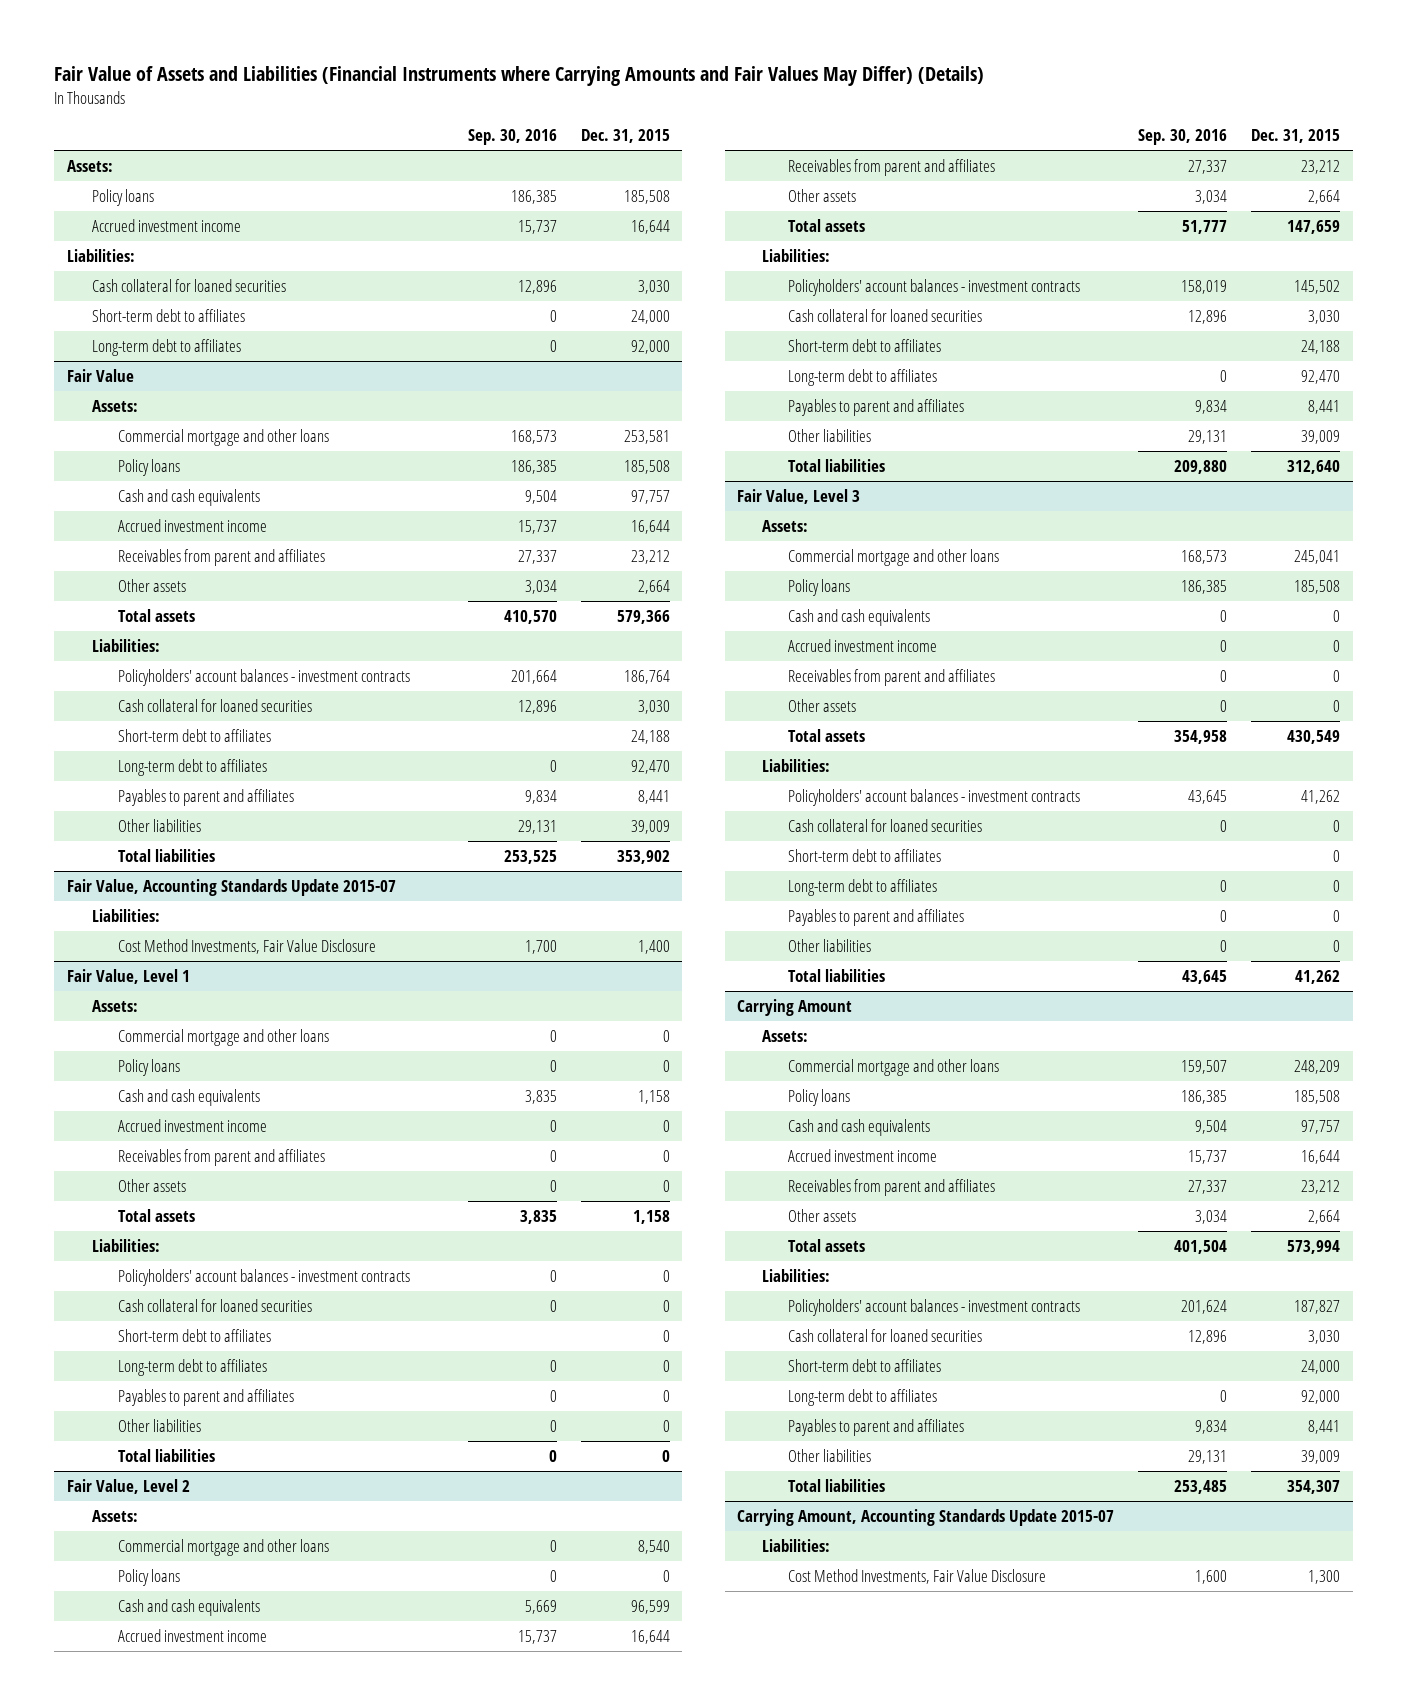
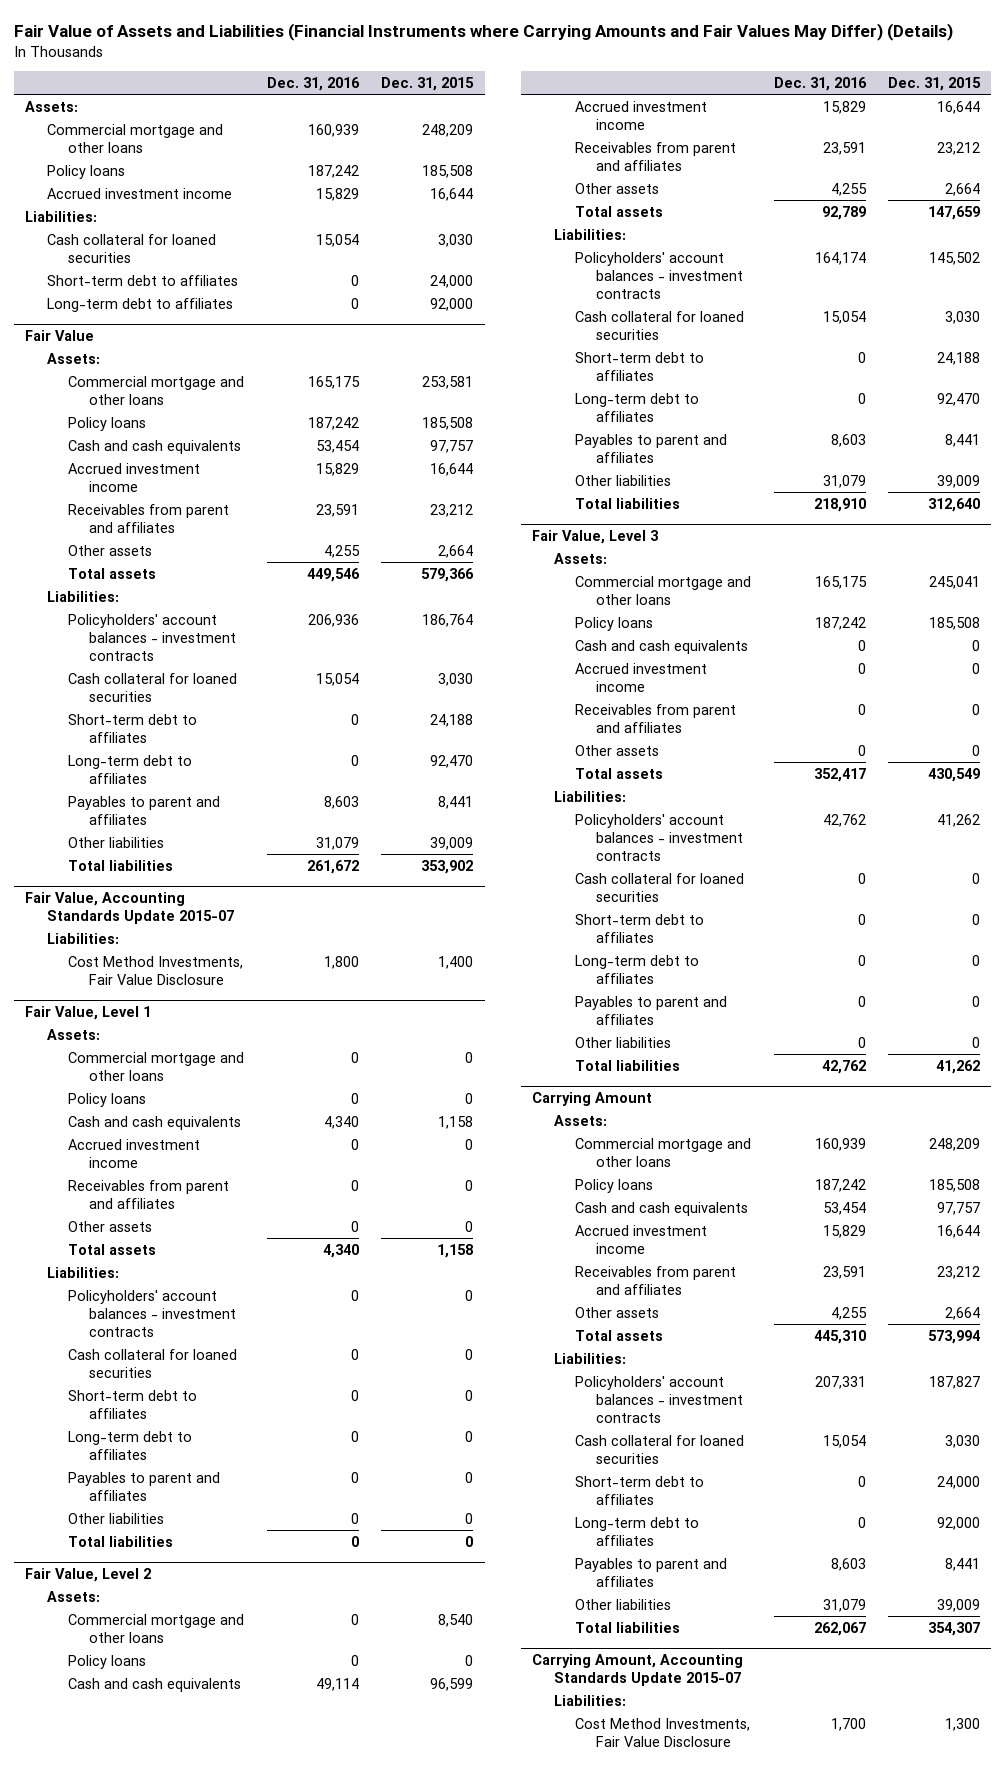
[467,129,557,146] Sep. 30, 2016 -> none
none -> [266,77,360,92] Dec. 31, 2016
none -> [46,123,223,153] Commercial mortgage and other loans

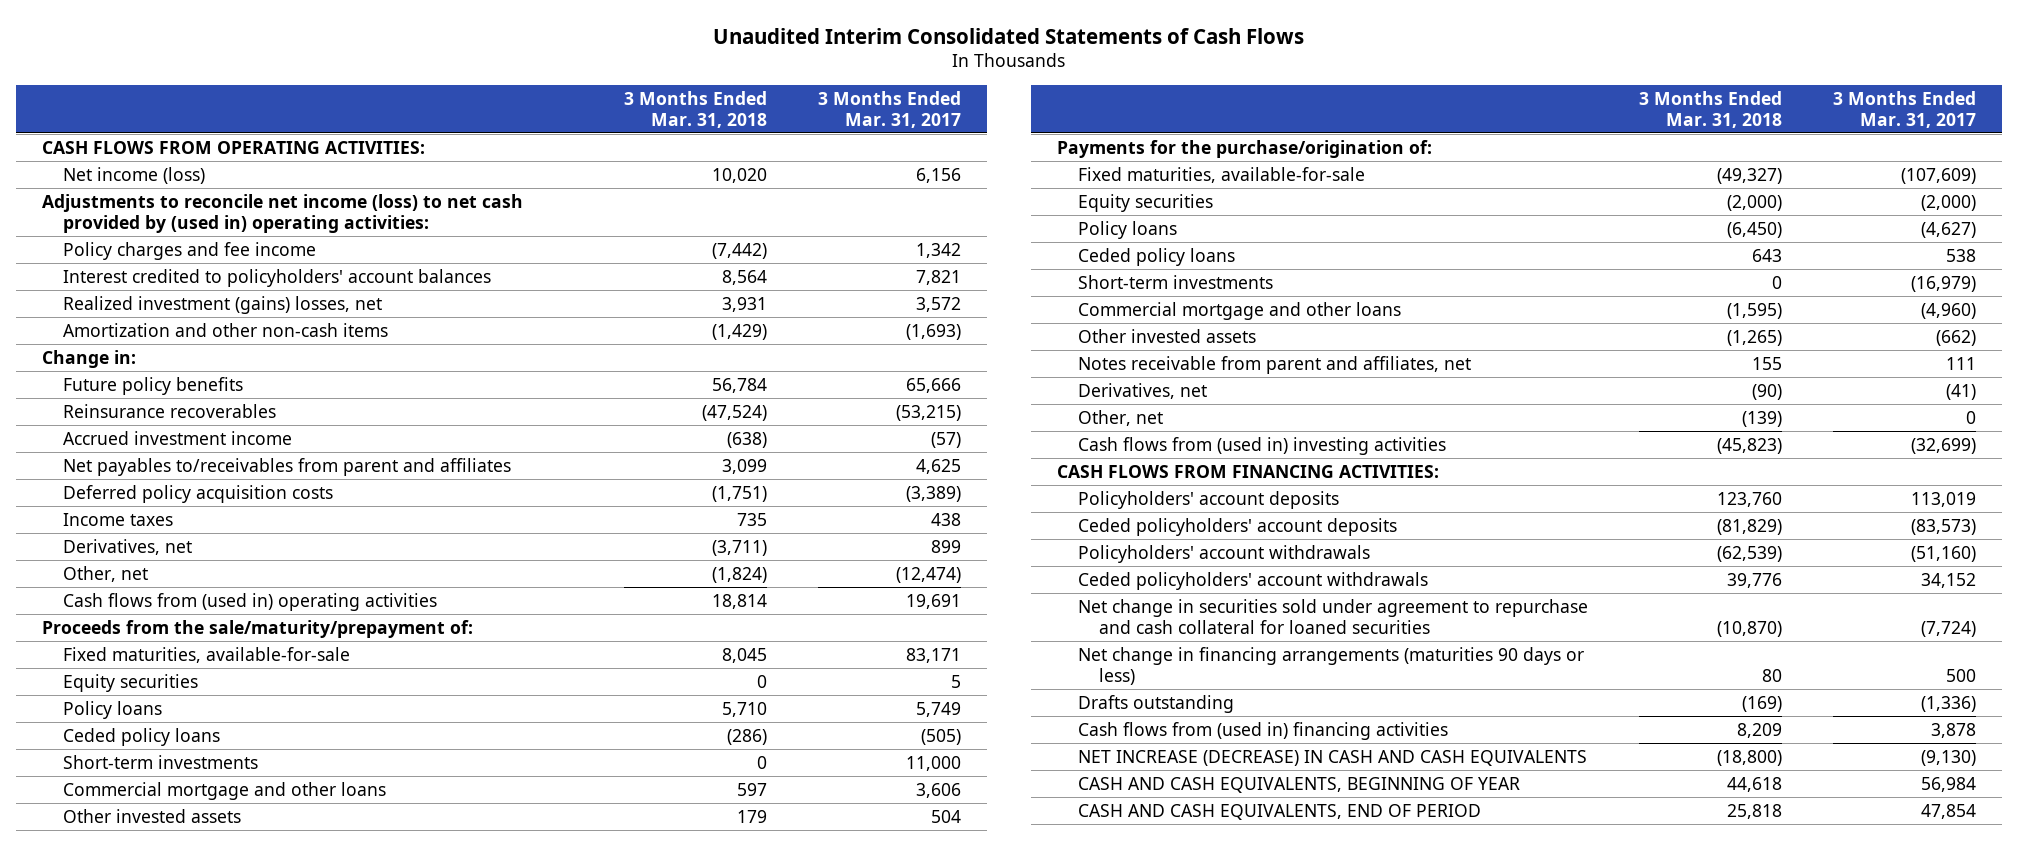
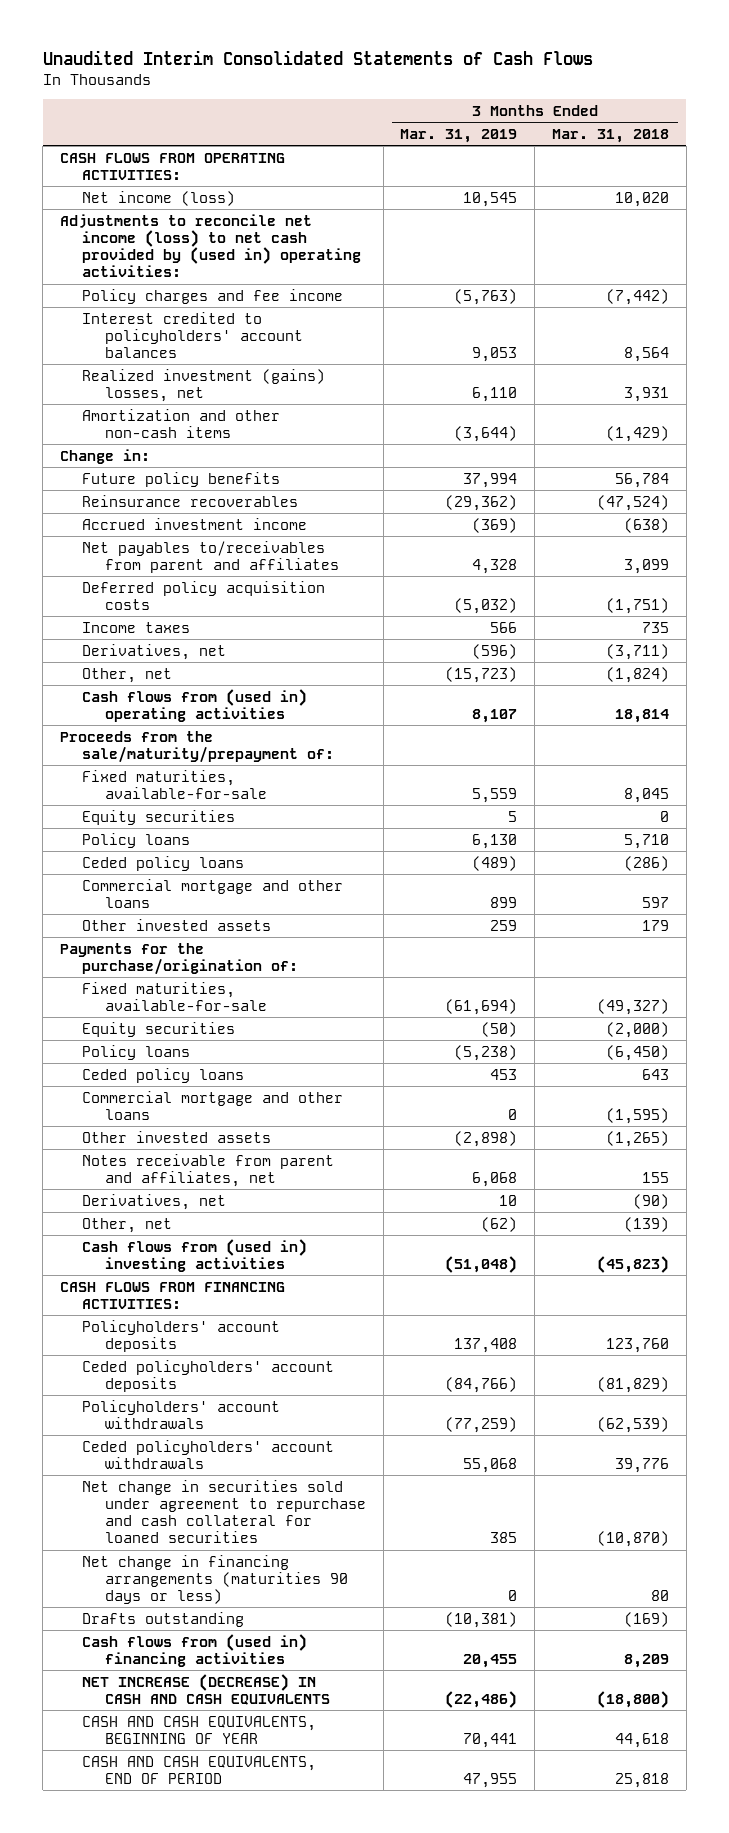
[818,90,962,129] 3 Months Ended Mar. 31, 2017 -> none
none -> [400,128,518,143] Mar. 31, 2019
[62,754,258,769] Short-term investments -> none
[1077,274,1273,289] Short-term investments -> none

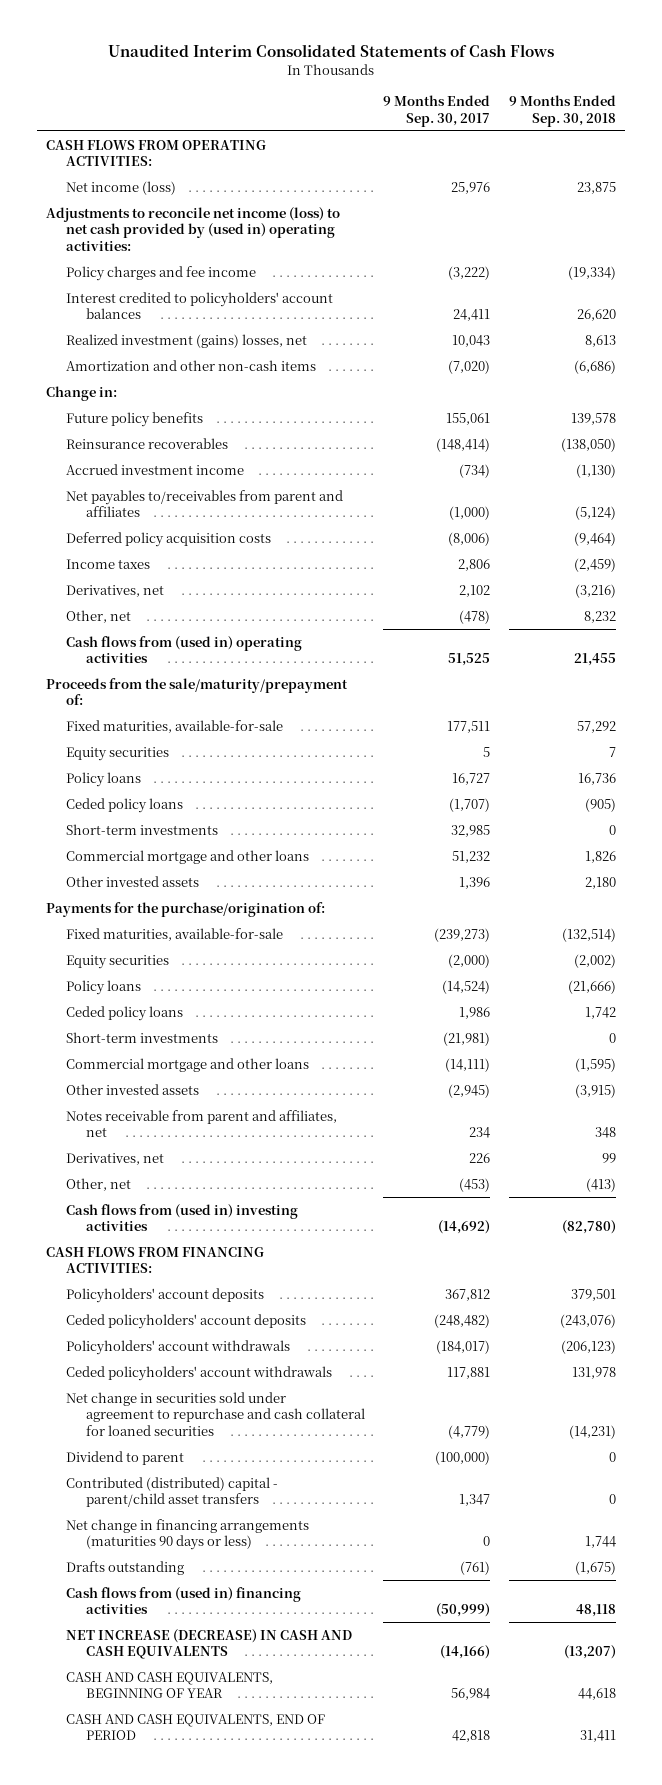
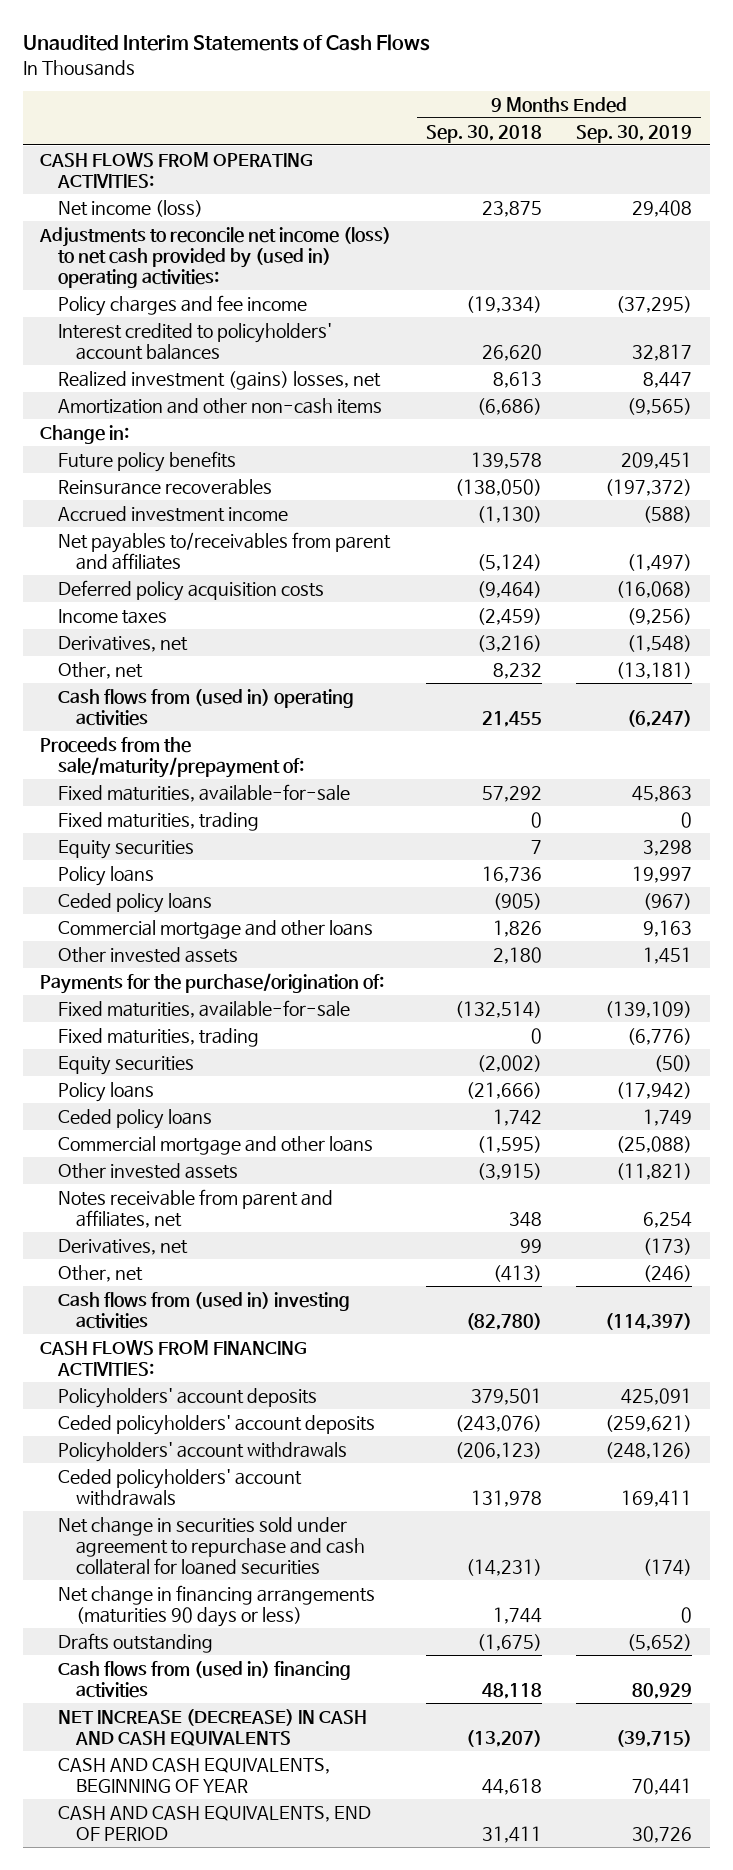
[107,44,554,58] Unaudited Interim Consolidated Statements of Cash Flows -> [22,34,430,52] Unaudited Interim Statements of Cash Flows
[383,94,491,127] 9 Months Ended Sep. 30, 2017 -> none
none -> [576,124,693,143] Sep. 30, 2019
none -> [58,811,260,831] Fixed maturities, trading
[66,823,219,835] Short-term investments -> none
none -> [58,1027,260,1047] Fixed maturities, trading
[66,1031,219,1043] Short-term investments -> none
[66,1450,185,1465] Dividend to parent -> none
[66,1476,279,1508] Contributed (distributed) capital - parent/child asset transfers -> none

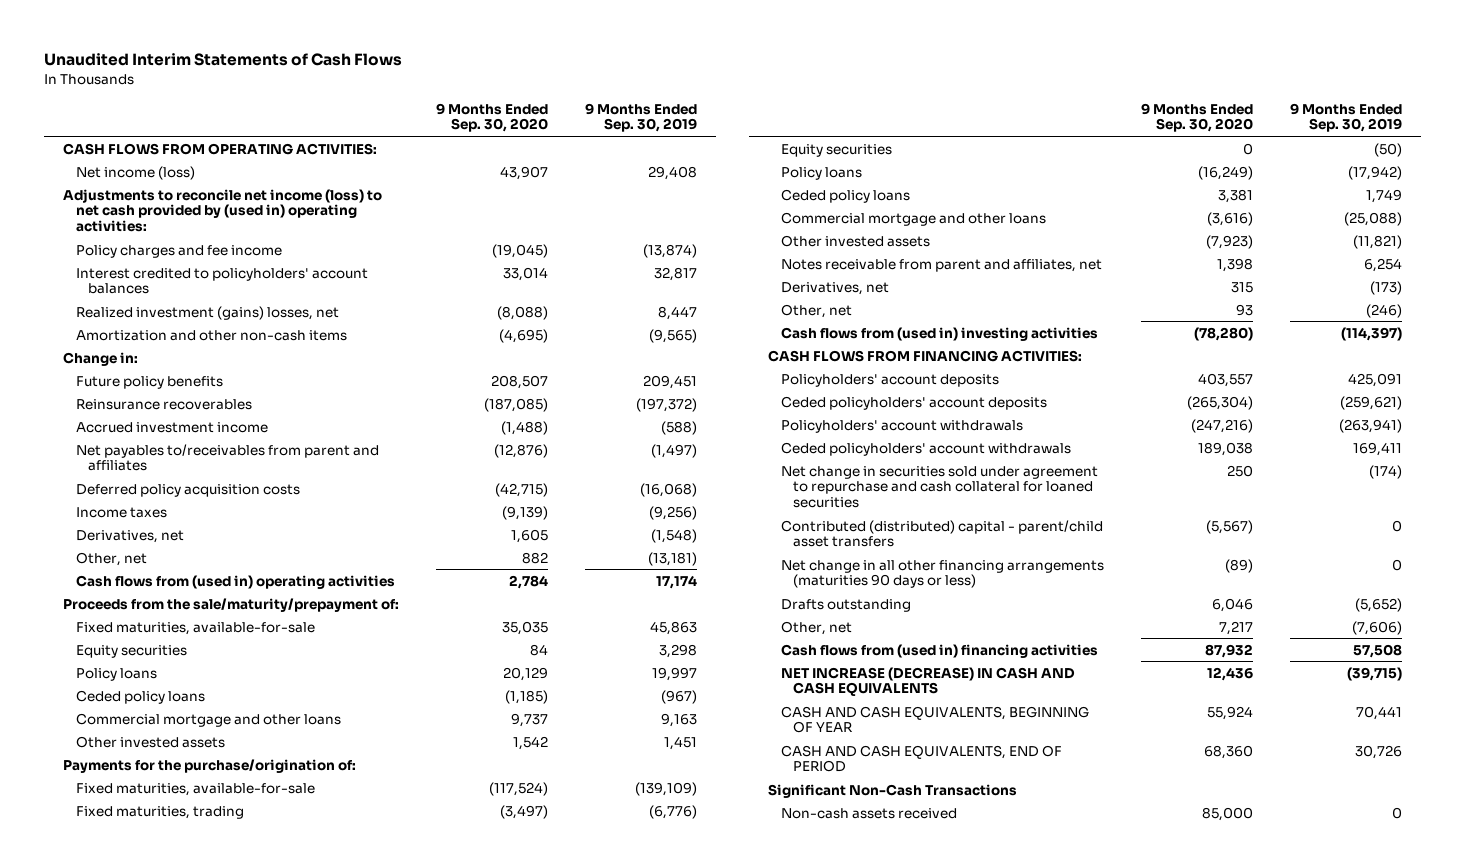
[425,124,542,143] Sep. 30, 2018 -> none
none -> [436,102,549,133] 9 Months Ended Sep. 30, 2020
[616,295,693,313] (37,295) -> [643,243,698,258] (13,874)
[627,709,693,727] (6,247) -> [656,574,698,589] 17,174
[58,811,260,831] Fixed maturities, trading -> none
[605,1441,693,1459] (248,126) -> [1339,418,1403,433] (263,941)
none -> [780,519,1103,548] Contributed (distributed) capital - parent/child asset transfers
[58,1584,376,1627] Net change in financing arrangements (maturities 90 days or less) -> [780,559,1104,589] Net change in all other financing arrangements (maturities 90 days or less)
none -> [780,620,852,635] Other, net
[632,1682,693,1699] 80,929 -> [1353,643,1403,658] 57,508
none -> [767,783,1017,798] Significant Non-Cash Transactions
none -> [780,807,957,819] Non-cash assets received

